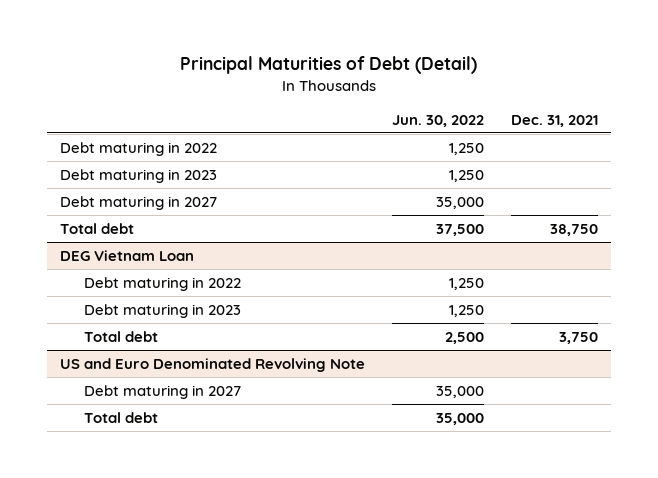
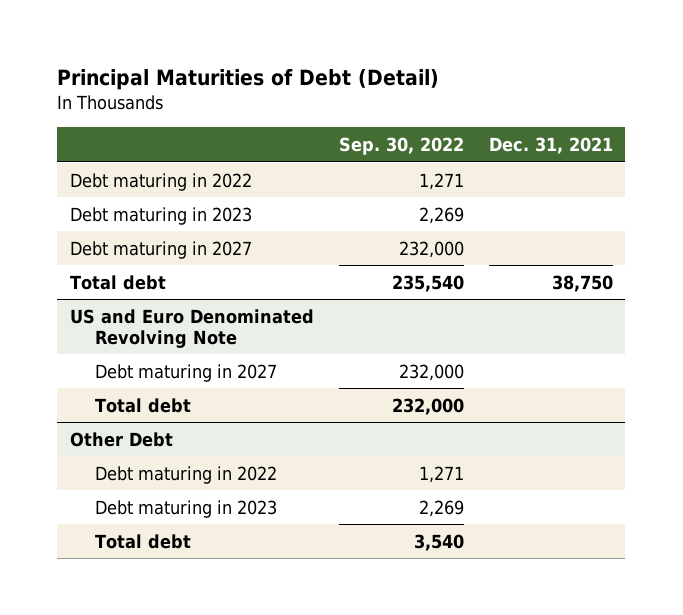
[392,114,485,127] Jun. 30, 2022 -> none
none -> [338,136,464,155] Sep. 30, 2022
[60,249,195,261] DEG Vietnam Loan -> none
[83,276,241,291] Debt maturing in 2022 -> none
[83,303,241,318] Debt maturing in 2023 -> none
[83,330,158,342] Total debt -> none
none -> [69,431,173,447] Other Debt
none -> [94,465,277,484] Debt maturing in 2022
none -> [94,499,277,518] Debt maturing in 2023
none -> [94,533,191,549] Total debt

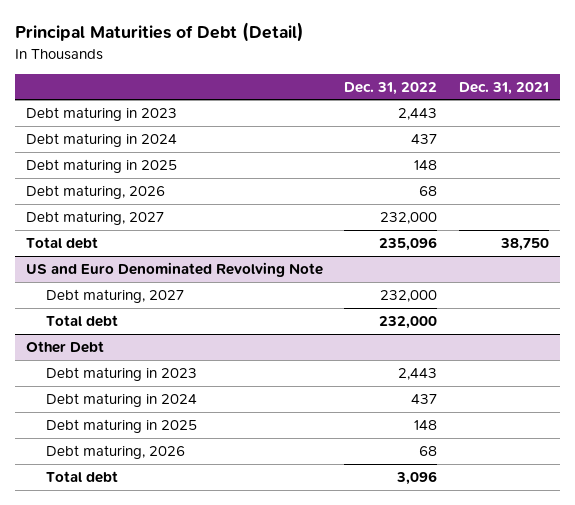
[338,136,464,155] Sep. 30, 2022 -> none
none -> [344,81,438,95] Dec. 31, 2022
[69,172,252,191] Debt maturing in 2022 -> none
none -> [25,132,177,147] Debt maturing in 2024
none -> [25,158,177,173] Debt maturing in 2025
none -> [25,184,165,199] Debt maturing, 2026
[69,240,252,259] Debt maturing in 2027 -> [25,210,164,225] Debt maturing, 2027
[94,363,277,382] Debt maturing in 2027 -> [45,288,184,303] Debt maturing, 2027
[94,465,277,484] Debt maturing in 2022 -> none
none -> [45,392,197,407] Debt maturing in 2024
none -> [45,418,197,433] Debt maturing in 2025
none -> [45,444,185,459] Debt maturing, 2026

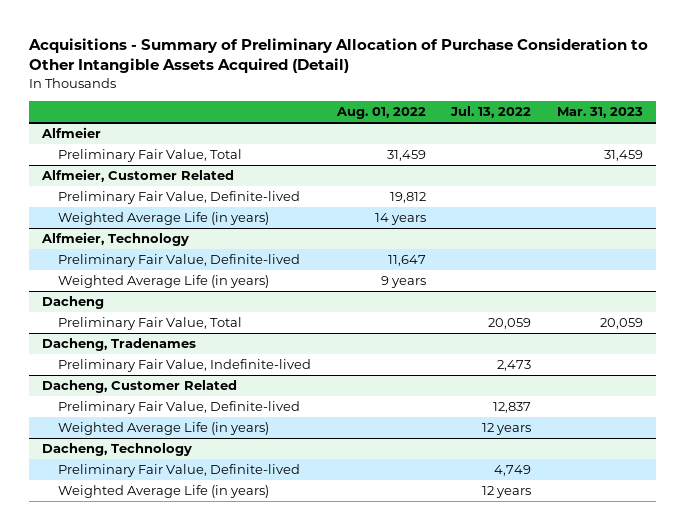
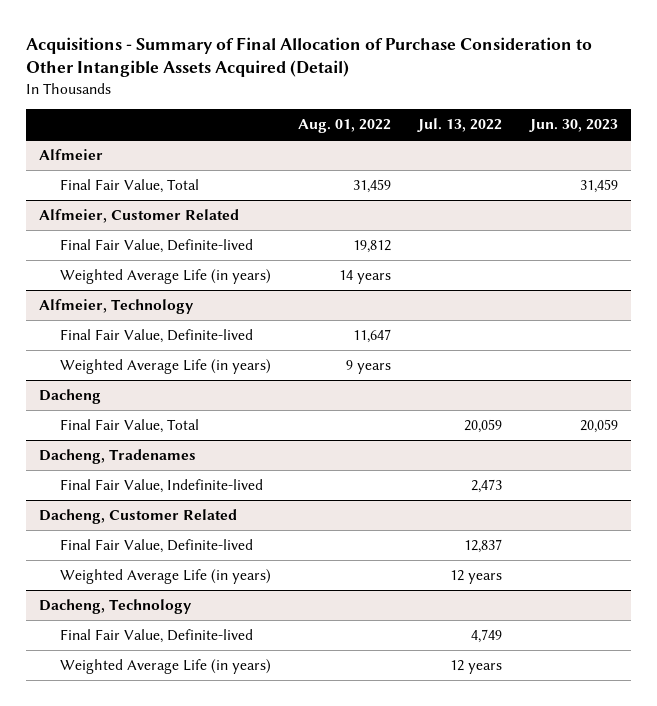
[28,37,649,74] Acquisitions - Summary of Preliminary Allocation of Purchase Consideration to Other Intangible Assets Acquired (Detail) -> [25,36,592,78] Acquisitions - Summary of Final Allocation of Purchase Consideration to Other Intangible Assets Acquired (Detail)
[557,107,644,119] Mar. 31, 2023 -> none
none -> [528,119,618,133] Jun. 30, 2023
[58,148,243,162] Preliminary Fair Value, Total -> [59,179,199,194] Final Fair Value, Total
[58,190,301,204] Preliminary Fair Value, Definite-lived -> [59,239,253,254] Final Fair Value, Definite-lived
[58,253,301,267] Preliminary Fair Value, Definite-lived -> [59,329,253,344] Final Fair Value, Definite-lived
[58,316,243,330] Preliminary Fair Value, Total -> [59,419,199,434] Final Fair Value, Total
[58,358,312,372] Preliminary Fair Value, Indefinite-lived -> [59,479,263,494] Final Fair Value, Indefinite-lived
[58,400,301,414] Preliminary Fair Value, Definite-lived -> [59,539,253,554] Final Fair Value, Definite-lived
[58,463,301,477] Preliminary Fair Value, Definite-lived -> [59,629,253,644] Final Fair Value, Definite-lived

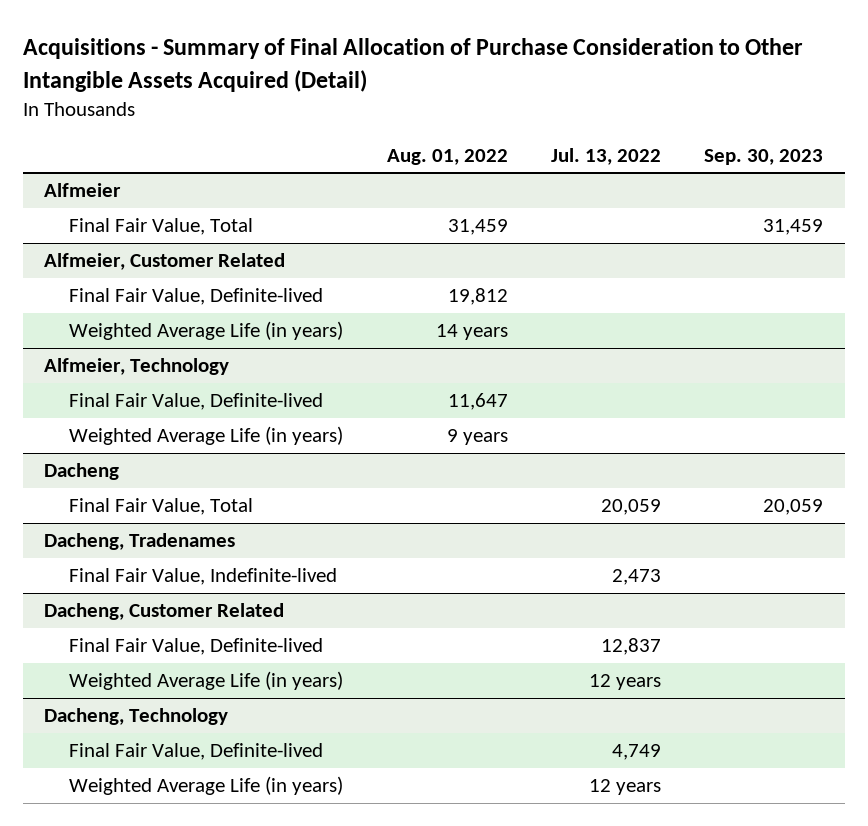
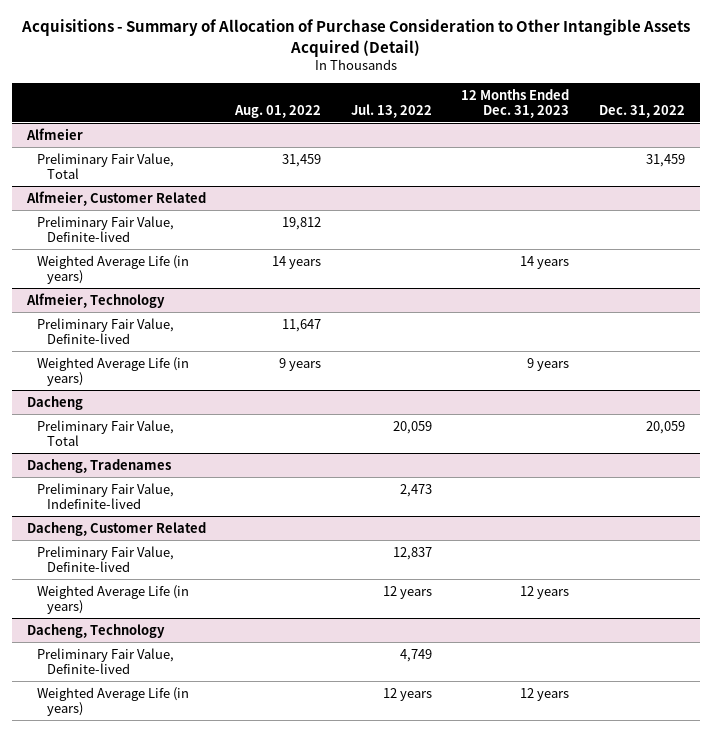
[22,38,803,92] Acquisitions - Summary of Final Allocation of Purchase Consideration to Other Intangible Assets Acquired (Detail) -> [20,19,690,57] Acquisitions - Summary of Allocation of Purchase Consideration to Other Intangible Assets Acquired (Detail)
[704,148,824,165] Sep. 30, 2023 -> none
none -> [461,88,570,118] 12 Months Ended Dec. 31, 2023
none -> [598,104,685,118] Dec. 31, 2022
[69,218,254,236] Final Fair Value, Total -> [37,152,175,179] Preliminary Fair Value, Total
[69,288,324,306] Final Fair Value, Definite-lived -> [37,215,175,242] Preliminary Fair Value, Definite-lived
[69,393,324,411] Final Fair Value, Definite-lived -> [37,317,175,344] Preliminary Fair Value, Definite-lived
[69,498,254,516] Final Fair Value, Total -> [37,419,175,446] Preliminary Fair Value, Total
[69,568,338,586] Final Fair Value, Indefinite-lived -> [37,482,175,509] Preliminary Fair Value, Indefinite-lived
[69,638,324,656] Final Fair Value, Definite-lived -> [37,545,175,572] Preliminary Fair Value, Definite-lived
[69,743,324,761] Final Fair Value, Definite-lived -> [37,647,175,674] Preliminary Fair Value, Definite-lived

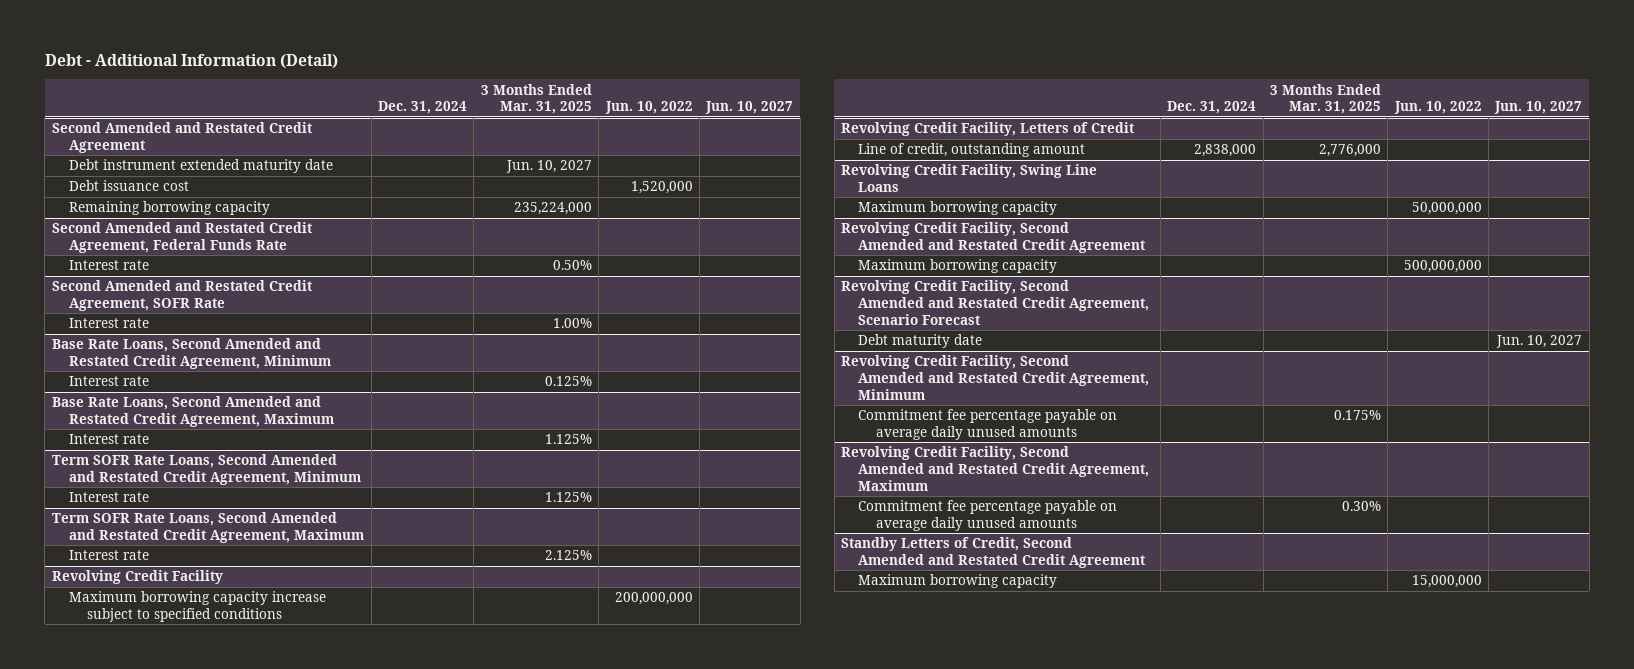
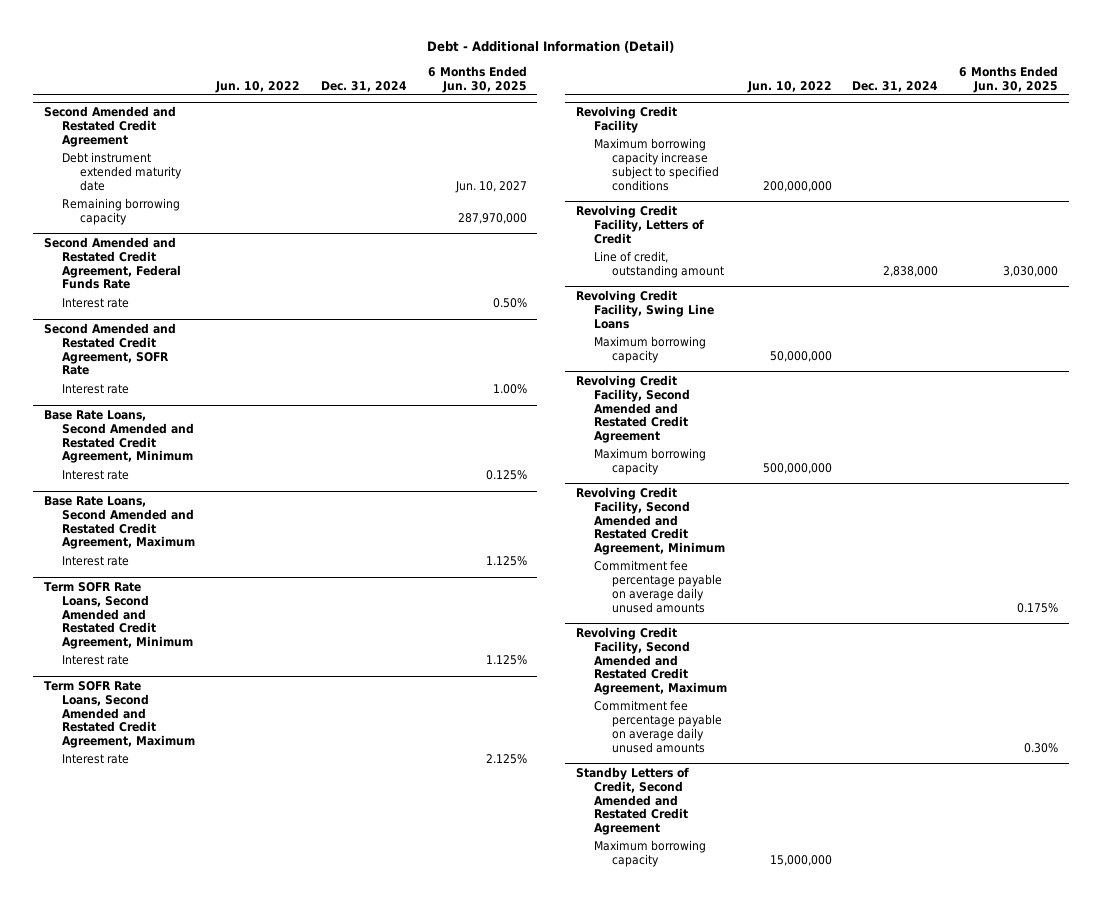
[480,83,592,115] 3 Months Ended Mar. 31, 2025 -> none
[705,101,794,115] Jun. 10, 2027 -> none
none -> [427,65,527,93] 6 Months Ended Jun. 30, 2025
[69,180,190,192] Debt issuance cost -> none
[840,280,1150,325] Revolving Credit Facility, Second Amended and Restated Credit Agreement, Scenario Forecast -> none
[858,334,983,349] Debt maturity date -> none

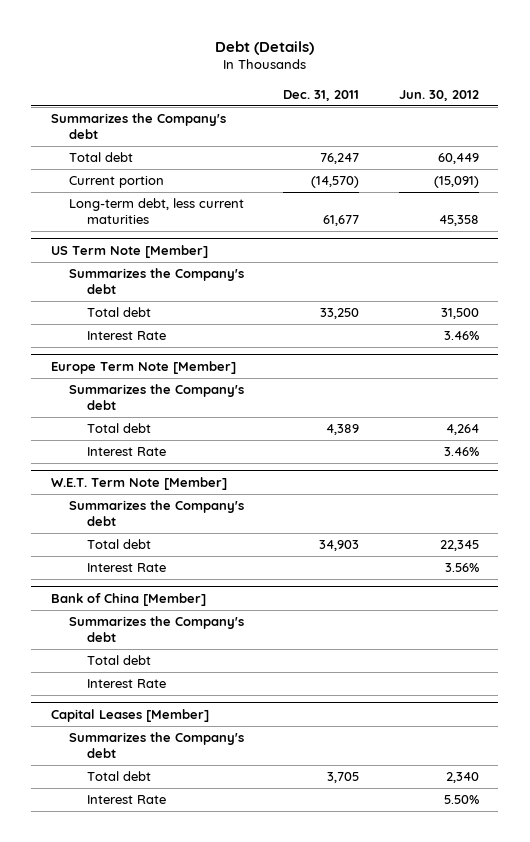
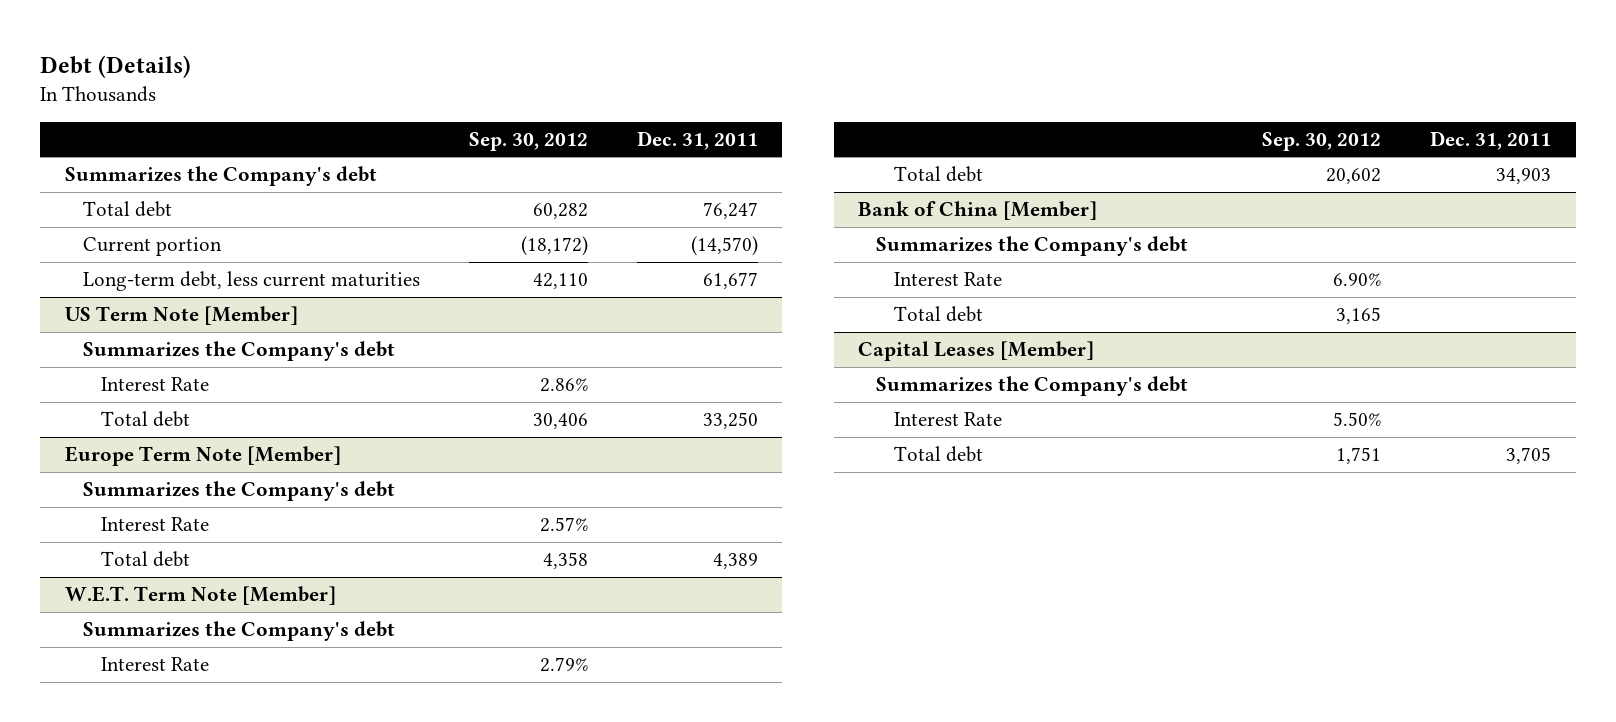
[398,89,479,101] Jun. 30, 2012 -> none
none -> [468,131,588,151] Sep. 30, 2012
[87,307,152,318] Total debt -> [100,411,190,428] Total debt
[87,423,152,434] Total debt -> [100,551,190,568] Total debt
[87,539,152,550] Total debt -> [894,166,984,183] Total debt
[87,655,152,666] Total debt -> [894,306,984,323] Total debt
[87,771,152,782] Total debt -> [894,446,984,463] Total debt

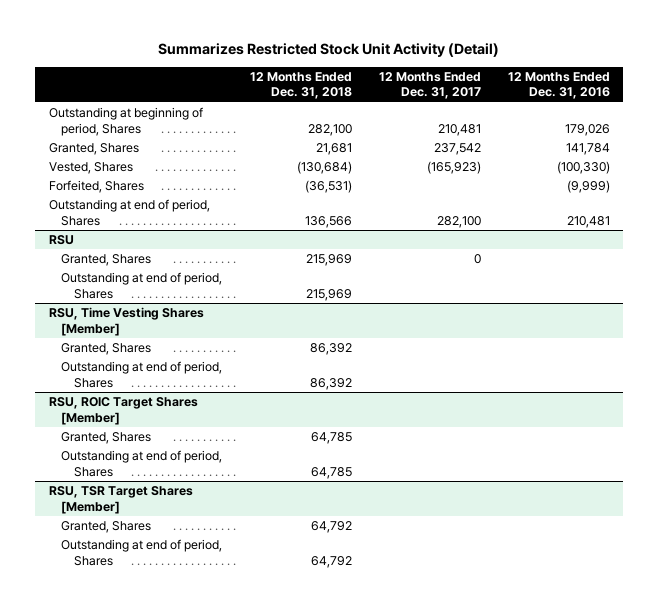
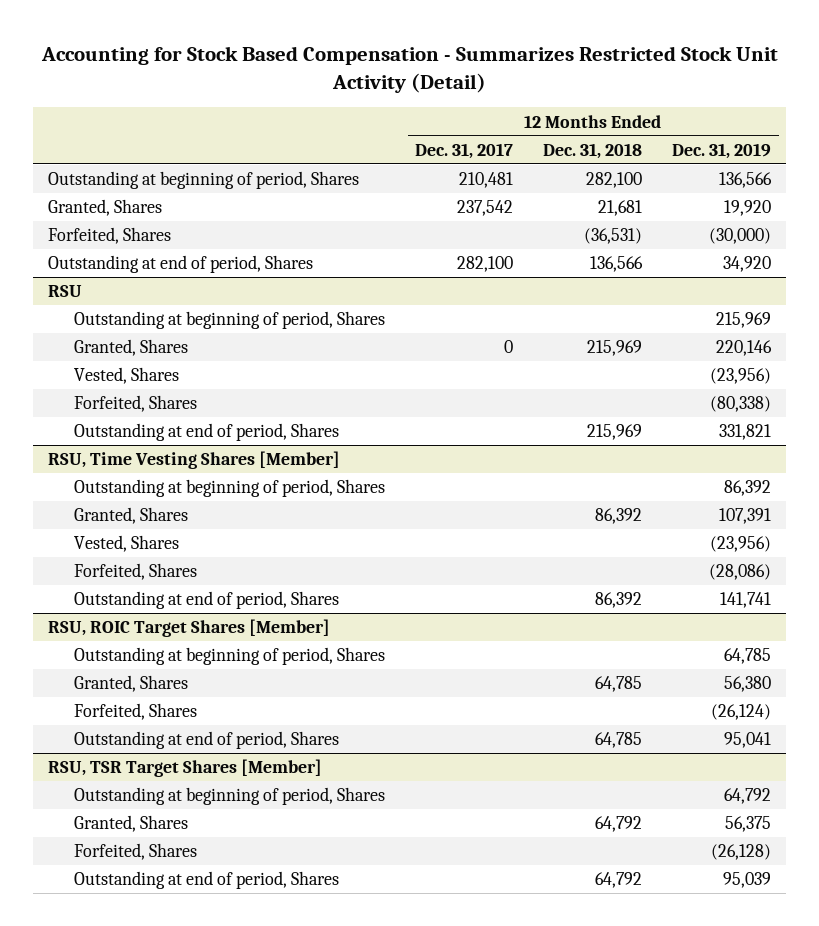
[158,43,500,58] Summarizes Restricted Stock Unit Activity (Detail) -> [40,46,778,94] Accounting for Stock Based Compensation - Summarizes Restricted Stock Unit Activity (Detail)
[507,71,610,100] 12 Months Ended Dec. 31, 2016 -> none
none -> [672,142,772,159] Dec. 31, 2019
[48,162,133,175] Vested, Shares -> none
none -> [74,311,386,330] Outstanding at beginning of period, Shares
none -> [74,367,180,385] Vested, Shares
none -> [74,395,198,413] Forfeited, Shares
none -> [74,479,386,498] Outstanding at beginning of period, Shares
none -> [74,535,180,553] Vested, Shares
none -> [74,563,198,581] Forfeited, Shares
none -> [74,647,386,666] Outstanding at beginning of period, Shares
none -> [74,703,198,721] Forfeited, Shares
none -> [74,787,386,806] Outstanding at beginning of period, Shares
none -> [74,843,198,861] Forfeited, Shares

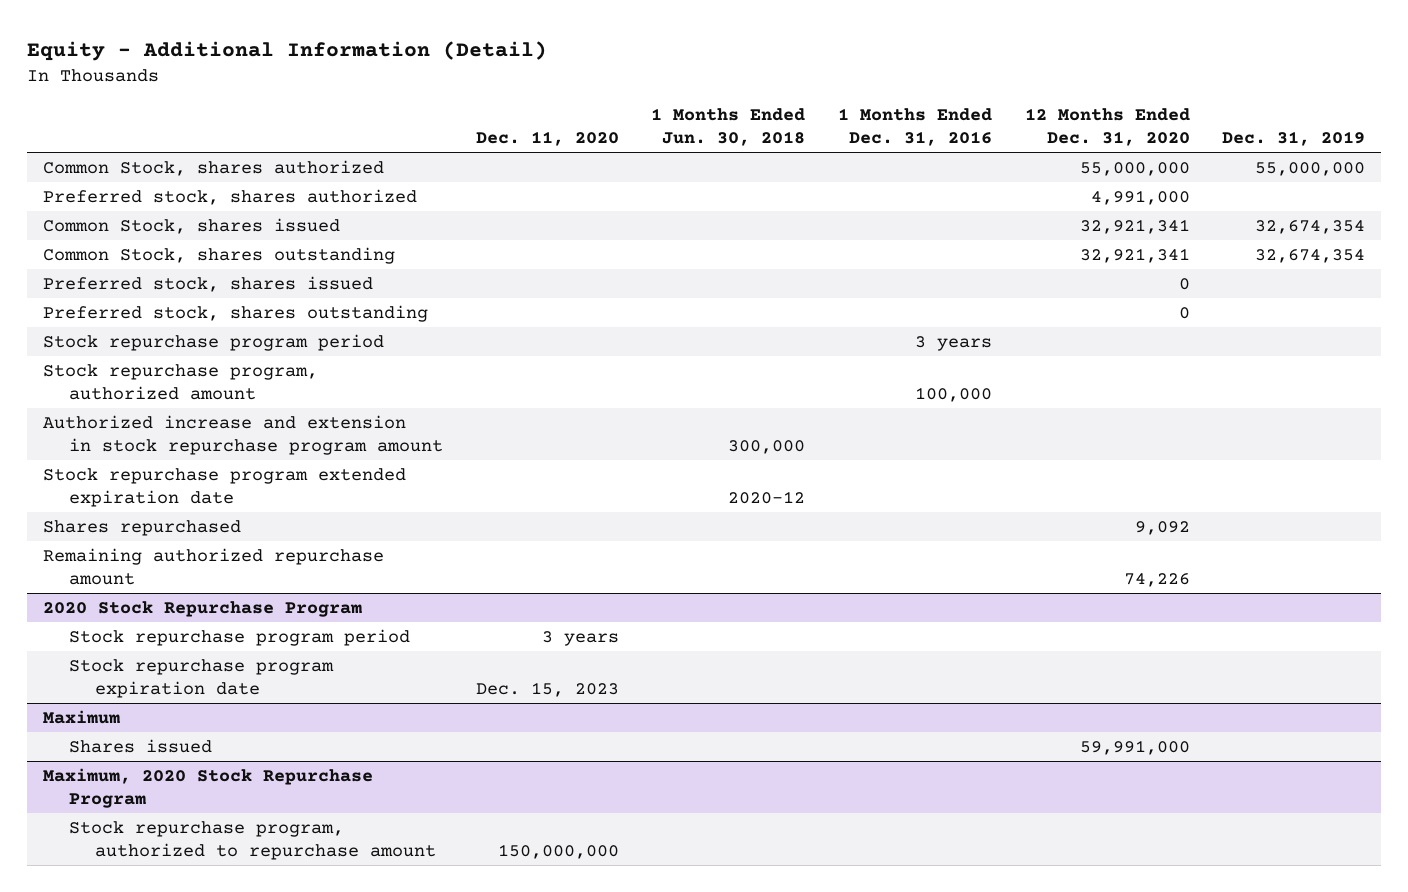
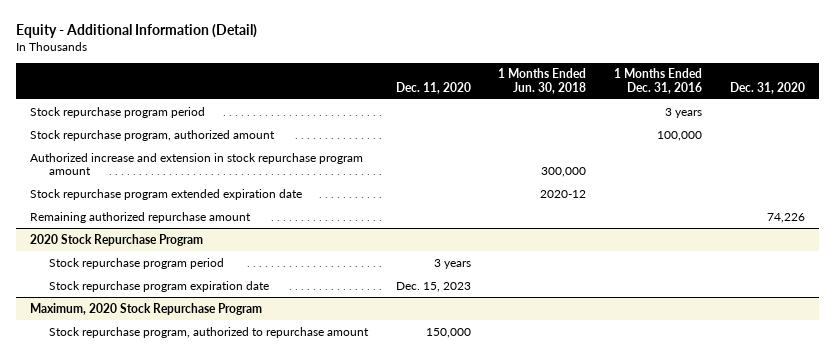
[1024,107,1190,147] 12 Months Ended Dec. 31, 2020 -> none
[1222,131,1366,147] Dec. 31, 2019 -> none
none -> [730,81,806,94] Dec. 31, 2020
[43,159,385,176] Common Stock, shares authorized -> none
[43,188,418,205] Preferred stock, shares authorized -> none
[43,217,341,234] Common Stock, shares issued -> none
[43,246,396,264] Common Stock, shares outstanding -> none
[43,275,374,292] Preferred stock, shares issued -> none
[43,304,429,322] Preferred stock, shares outstanding -> none
[43,519,242,536] Shares repurchased -> none
[43,709,121,724] Maximum -> none
[69,738,213,753] Shares issued -> none
[497,844,619,860] 150,000,000 -> [425,327,471,338] 150,000

